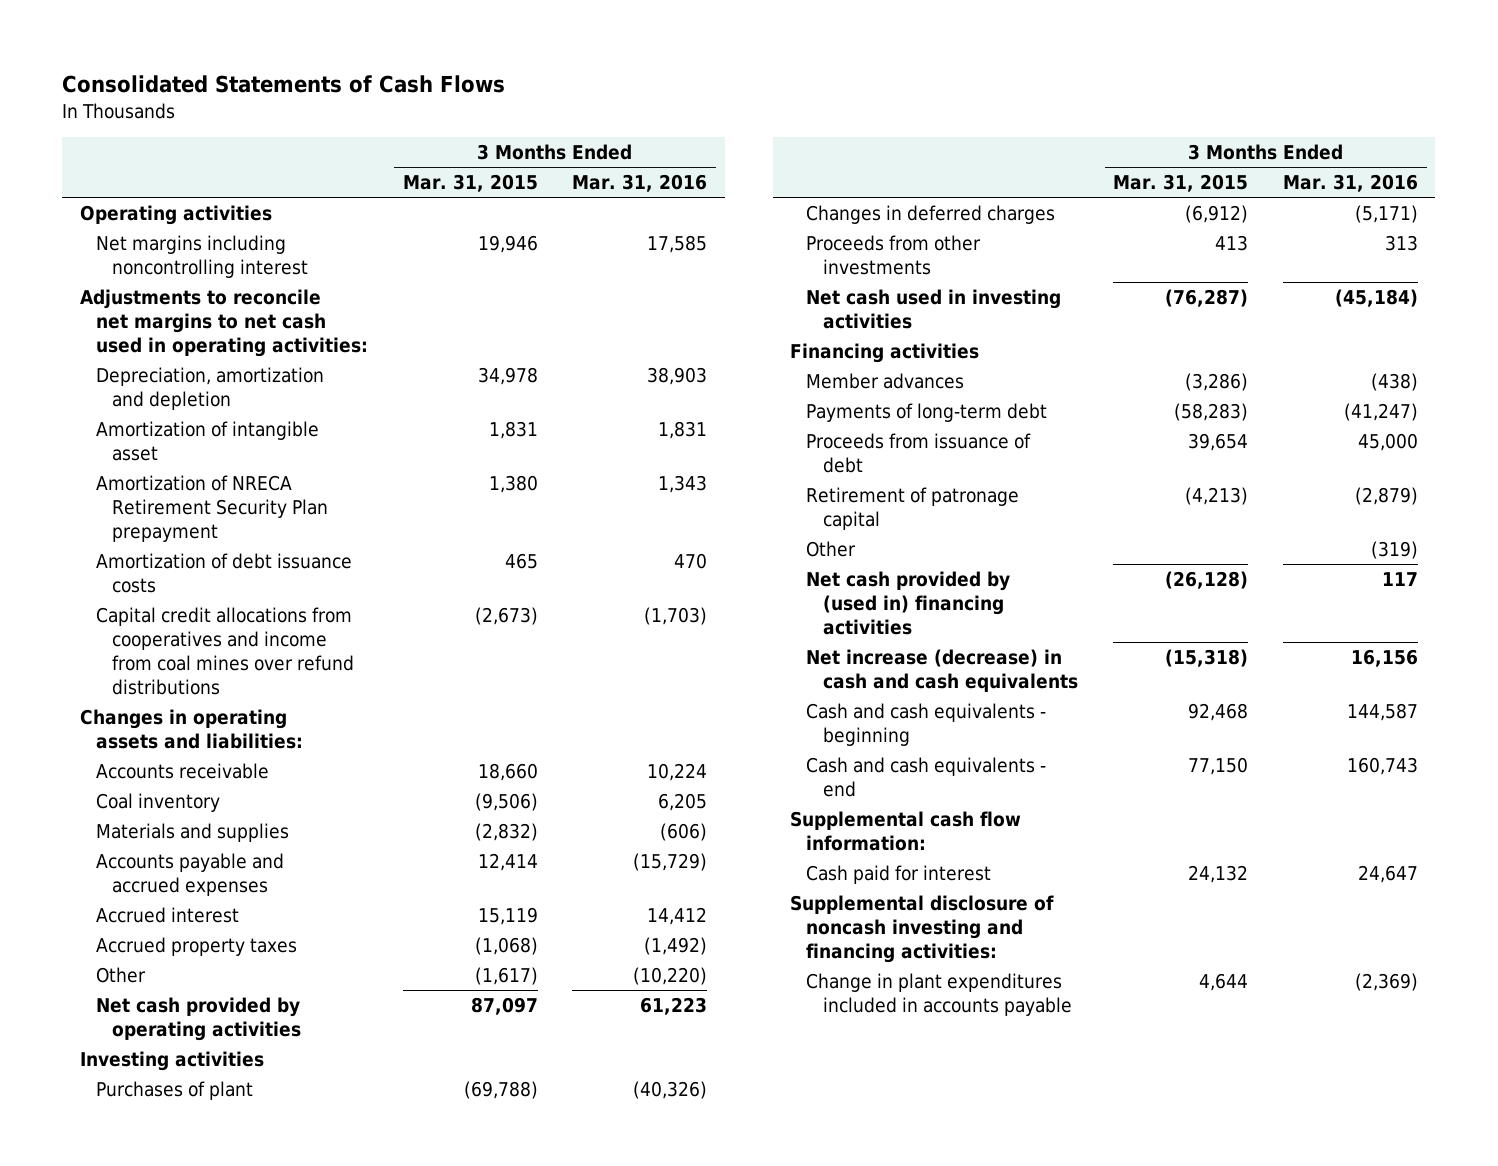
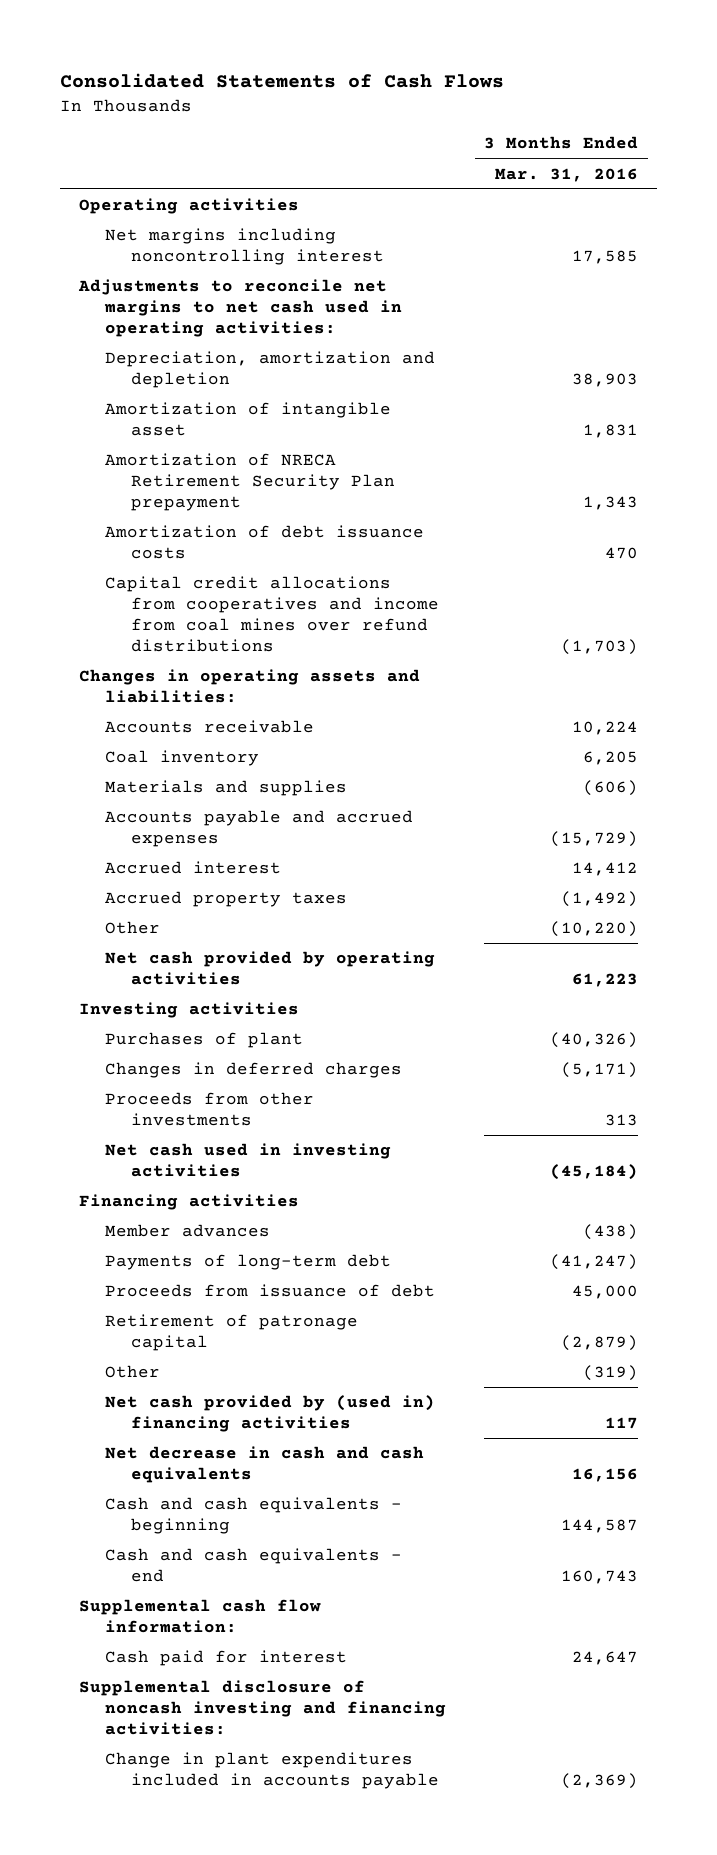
[402,174,538,193] Mar. 31, 2015 -> none
[806,648,1078,692] Net increase (decrease) in cash and cash equivalents -> [104,1446,424,1484] Net decrease in cash and cash equivalents

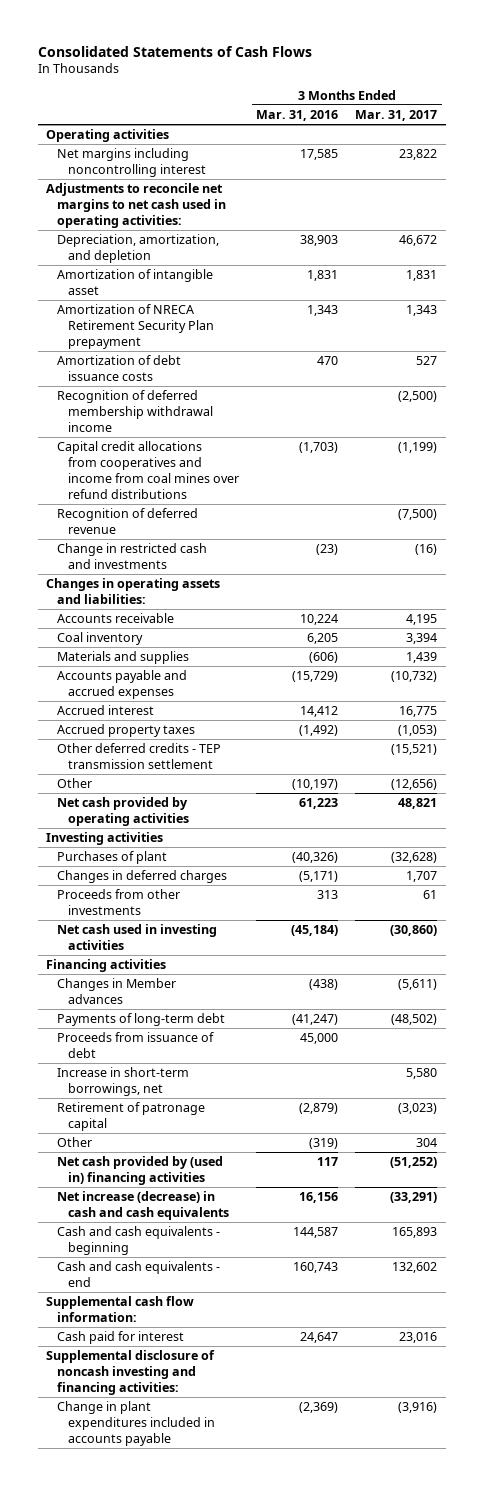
none -> [355,110,438,122] Mar. 31, 2017
[104,351,435,389] Depreciation, amortization and depletion -> [57,234,220,264] Depreciation, amortization, and depletion
none -> [57,390,214,432] Recognition of deferred membership withdrawal income
none -> [57,508,199,535] Recognition of deferred revenue
none -> [57,543,208,570] Change in restricted cash and investments
none -> [57,743,222,770] Other deferred credits - TEP transmission settlement
[550,921,639,938] (10,220) -> [292,779,339,791] (10,197)
[104,1224,270,1238] Member advances -> [57,978,177,1005] Changes in Member advances
none -> [57,1067,190,1097] Increase in short-term borrowings, net
[104,1446,424,1484] Net decrease in cash and cash equivalents -> [57,1191,230,1221] Net increase (decrease) in cash and cash equivalents

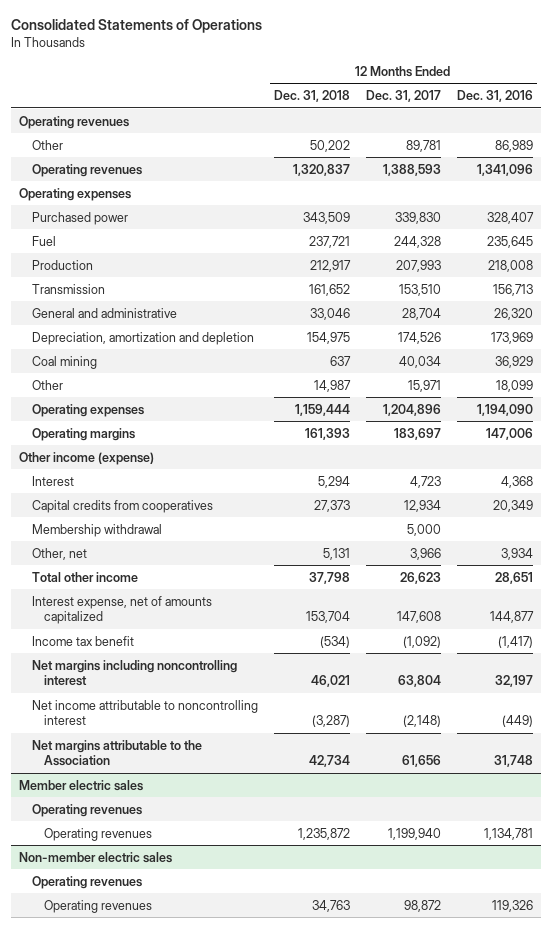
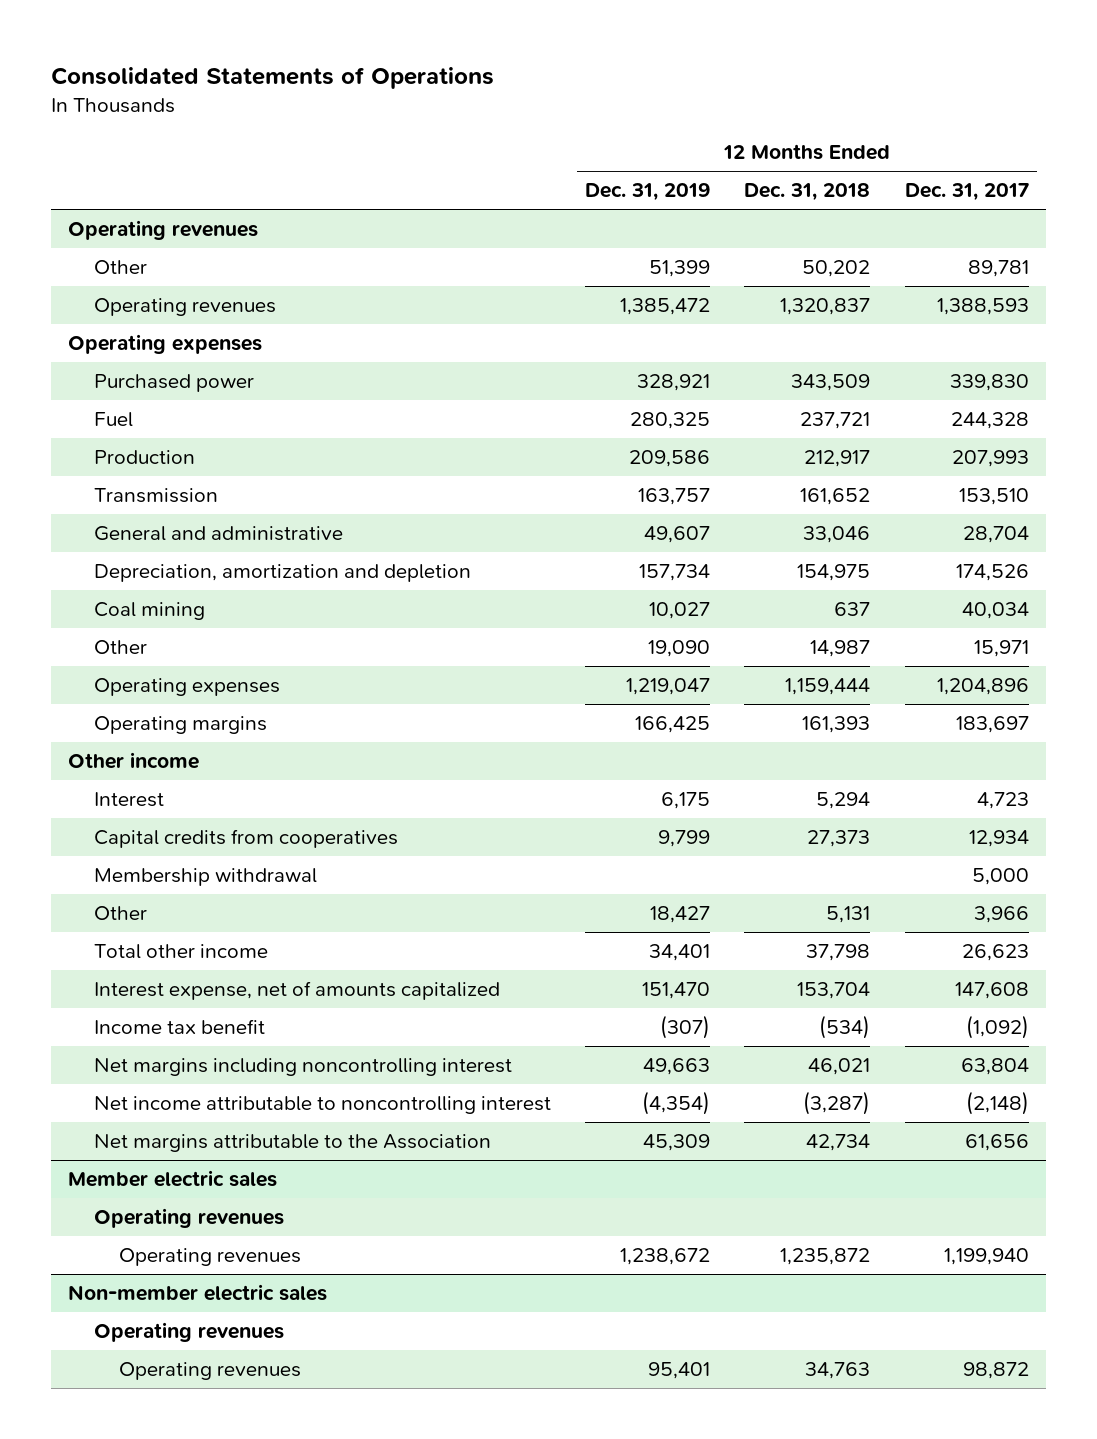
[456,90,533,103] Dec. 31, 2016 -> none
none -> [585,183,711,202] Dec. 31, 2019
[19,451,155,465] Other income (expense) -> [68,752,200,770] Other income
[31,547,87,560] Other, net -> [93,906,147,921] Other

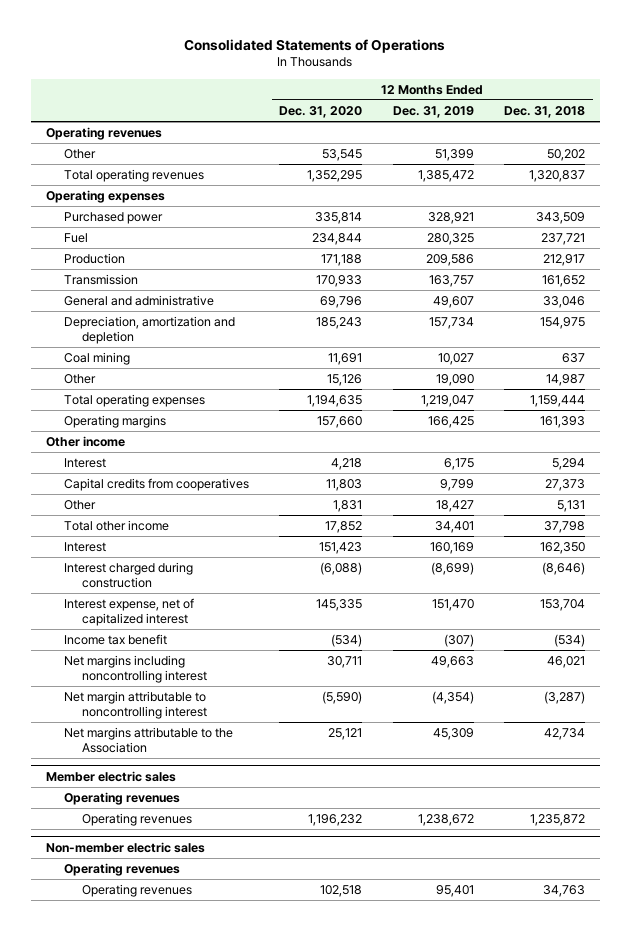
[904,183,1029,202] Dec. 31, 2017 -> none
none -> [279,105,363,118] Dec. 31, 2020
[93,298,276,317] Operating revenues -> [63,169,204,183] Total operating revenues
[93,678,280,697] Operating expenses -> [63,394,205,408] Total operating expenses
[93,868,317,887] Membership withdrawal -> none
none -> [63,542,106,553] Interest
none -> [63,562,193,589] Interest charged during construction
[93,981,500,1001] Interest expense, net of amounts capitalized -> [63,598,194,627] Interest expense, net of capitalized interest
[93,1096,551,1115] Net income attributable to noncontrolling interest -> [63,691,208,720] Net margin attributable to noncontrolling interest

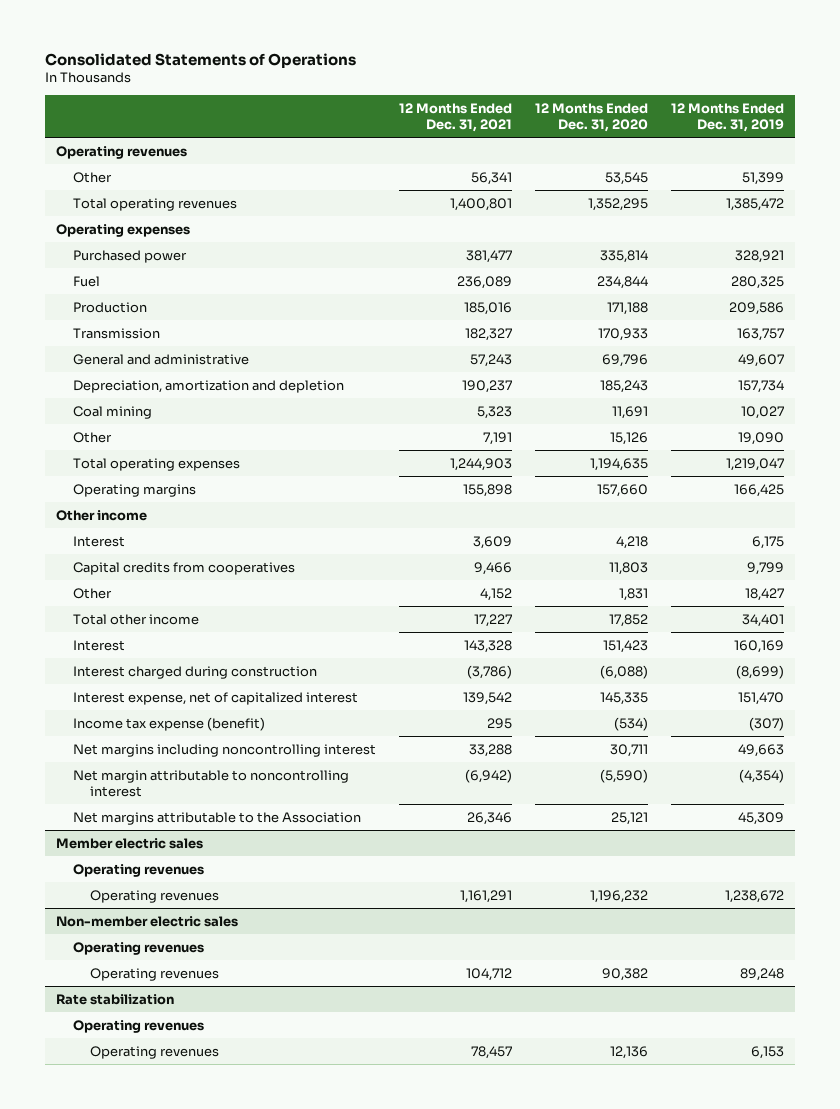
[504,105,586,118] Dec. 31, 2018 -> none
none -> [399,102,513,132] 12 Months Ended Dec. 31, 2021
[63,634,167,646] Income tax benefit -> [73,716,266,731] Income tax expense (benefit)
[320,885,363,898] 102,518 -> [601,967,648,981] 90,382
[435,885,474,898] 95,401 -> [739,967,784,981] 89,248
none -> [56,993,175,1005] Rate stabilization
none -> [73,1019,205,1033] Operating revenues
none -> [90,1045,220,1059] Operating revenues

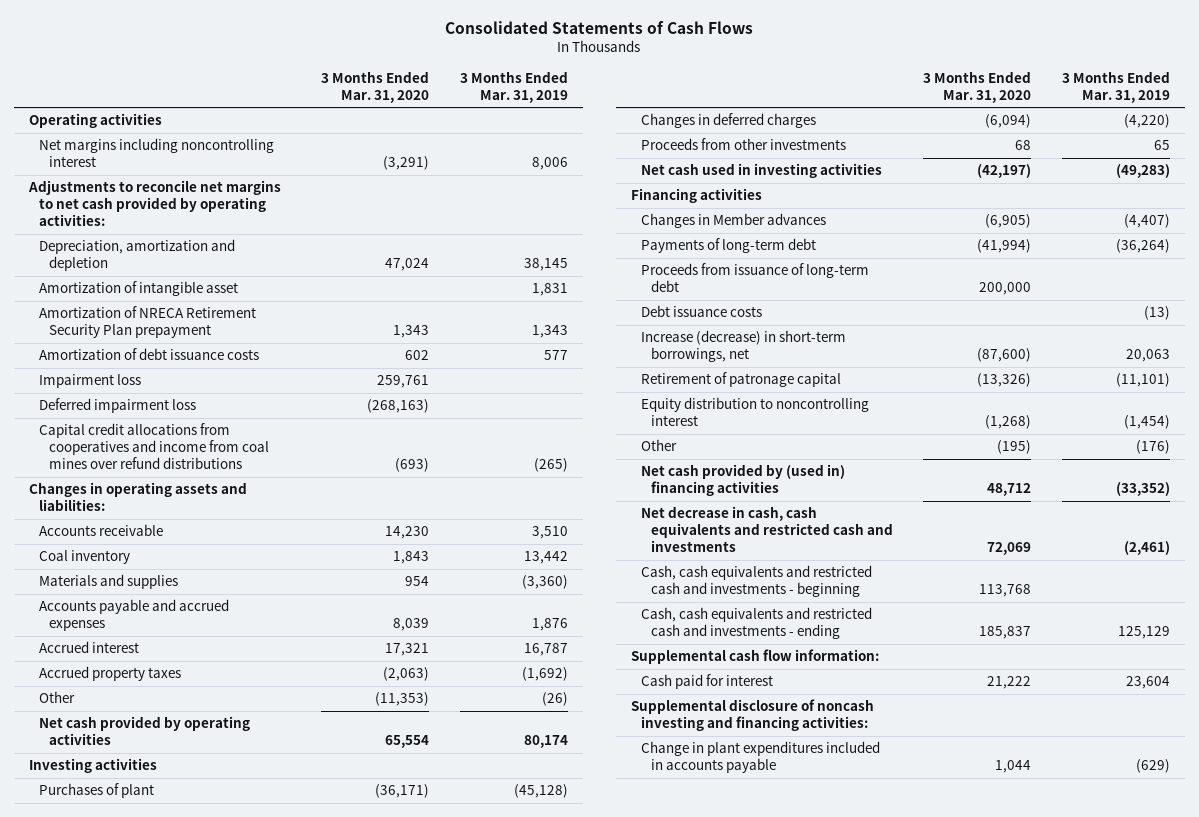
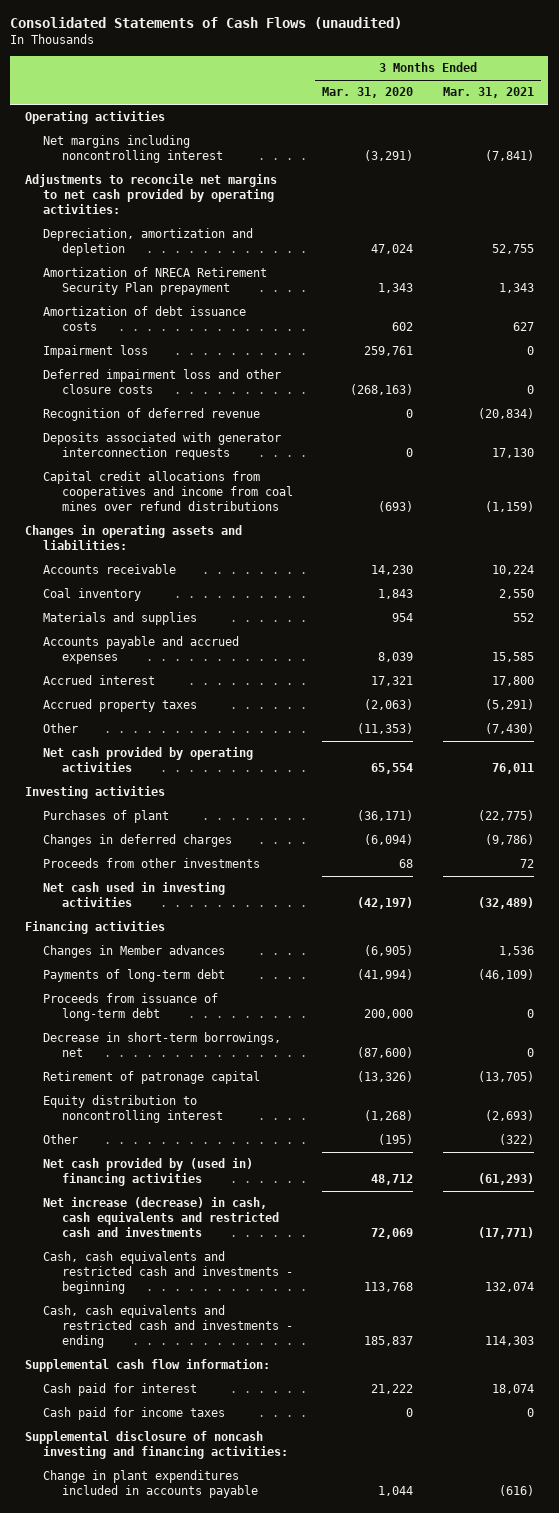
[445,21,754,35] Consolidated Statements of Cash Flows -> [10,17,403,30] Consolidated Statements of Cash Flows (unaudited)
[459,70,568,103] 3 Months Ended Mar. 31, 2019 -> none
none -> [442,87,534,99] Mar. 31, 2021
[38,281,238,297] Amortization of intangible asset -> none
[38,398,196,414] Deferred impairment loss -> [43,369,282,395] Deferred impairment loss and other closure costs
none -> [43,408,261,422] Recognition of deferred revenue
none -> [43,432,282,461] Deposits associated with generator interconnection requests
[641,305,763,318] Debt issuance costs -> none
[641,330,847,363] Increase (decrease) in short-term borrowings, net -> [43,1032,282,1058] Decrease in short-term borrowings, net
[641,506,893,552] Net decrease in cash, cash equivalents and restricted cash and investments -> [43,1197,279,1238] Net increase (decrease) in cash, cash equivalents and restricted cash and investments
none -> [43,1407,226,1421] Cash paid for income taxes

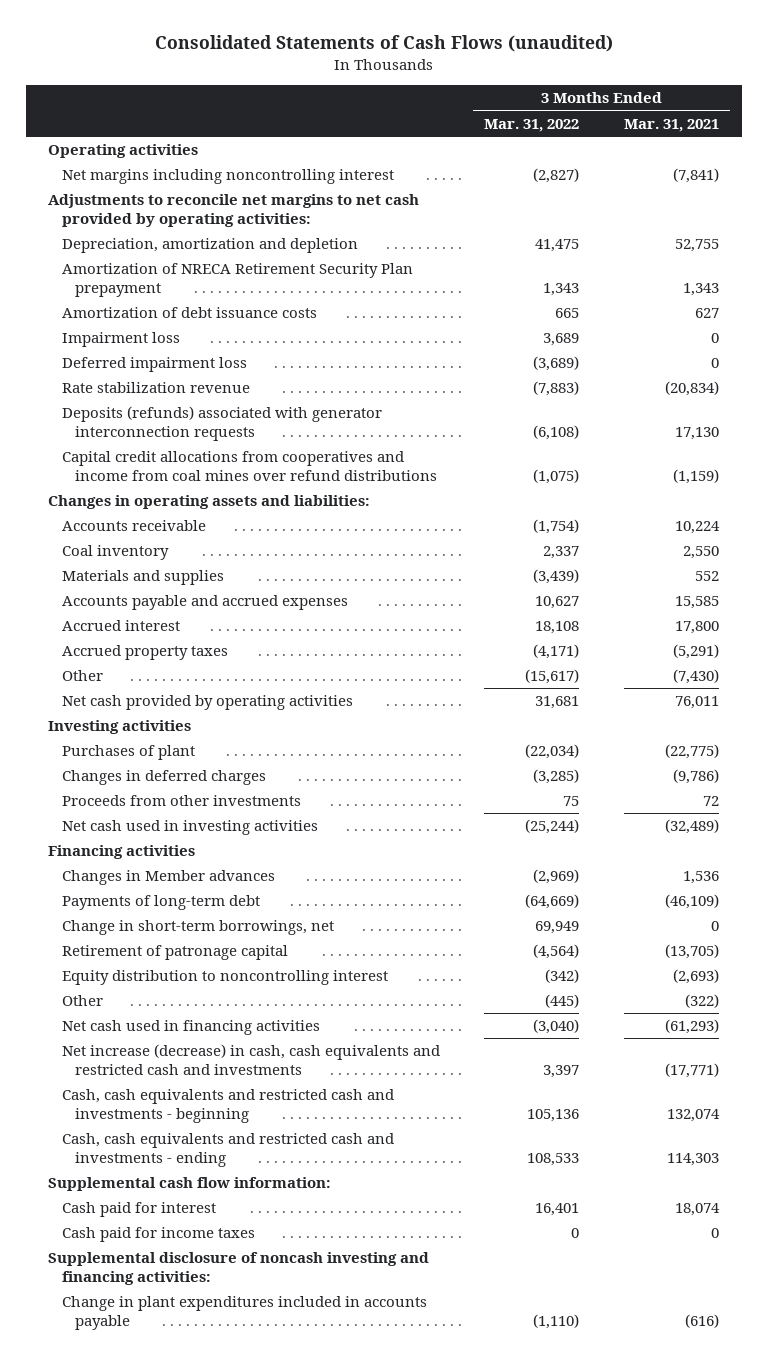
[322,87,414,99] Mar. 31, 2020 -> none
none -> [484,118,580,132] Mar. 31, 2022
[43,369,282,395] Deferred impairment loss and other closure costs -> [61,357,247,373] Deferred impairment loss
[43,408,261,422] Recognition of deferred revenue -> [61,382,250,394] Rate stabilization revenue
[43,432,282,461] Deposits associated with generator interconnection requests -> [61,406,382,441] Deposits (refunds) associated with generator interconnection requests
[43,993,219,1022] Proceeds from issuance of long-term debt -> none
[43,1032,282,1058] Decrease in short-term borrowings, net -> [61,920,334,936] Change in short-term borrowings, net
[43,1158,254,1187] Net cash provided by (used in) financing activities -> [61,1020,320,1036] Net cash used in financing activities

